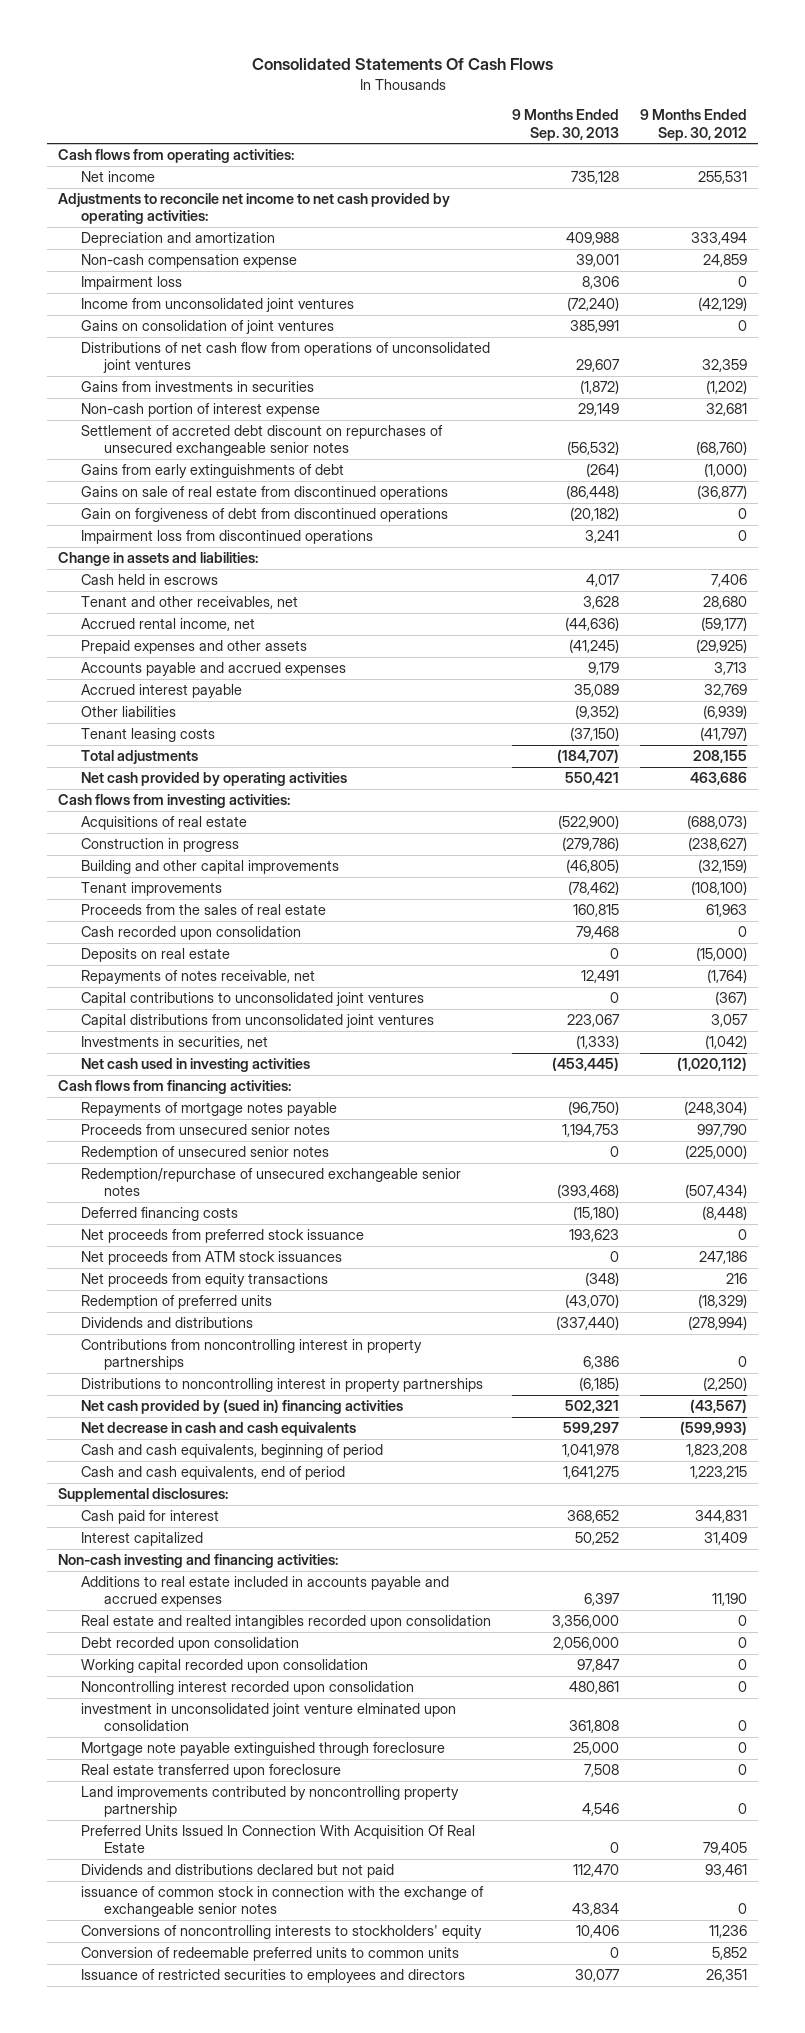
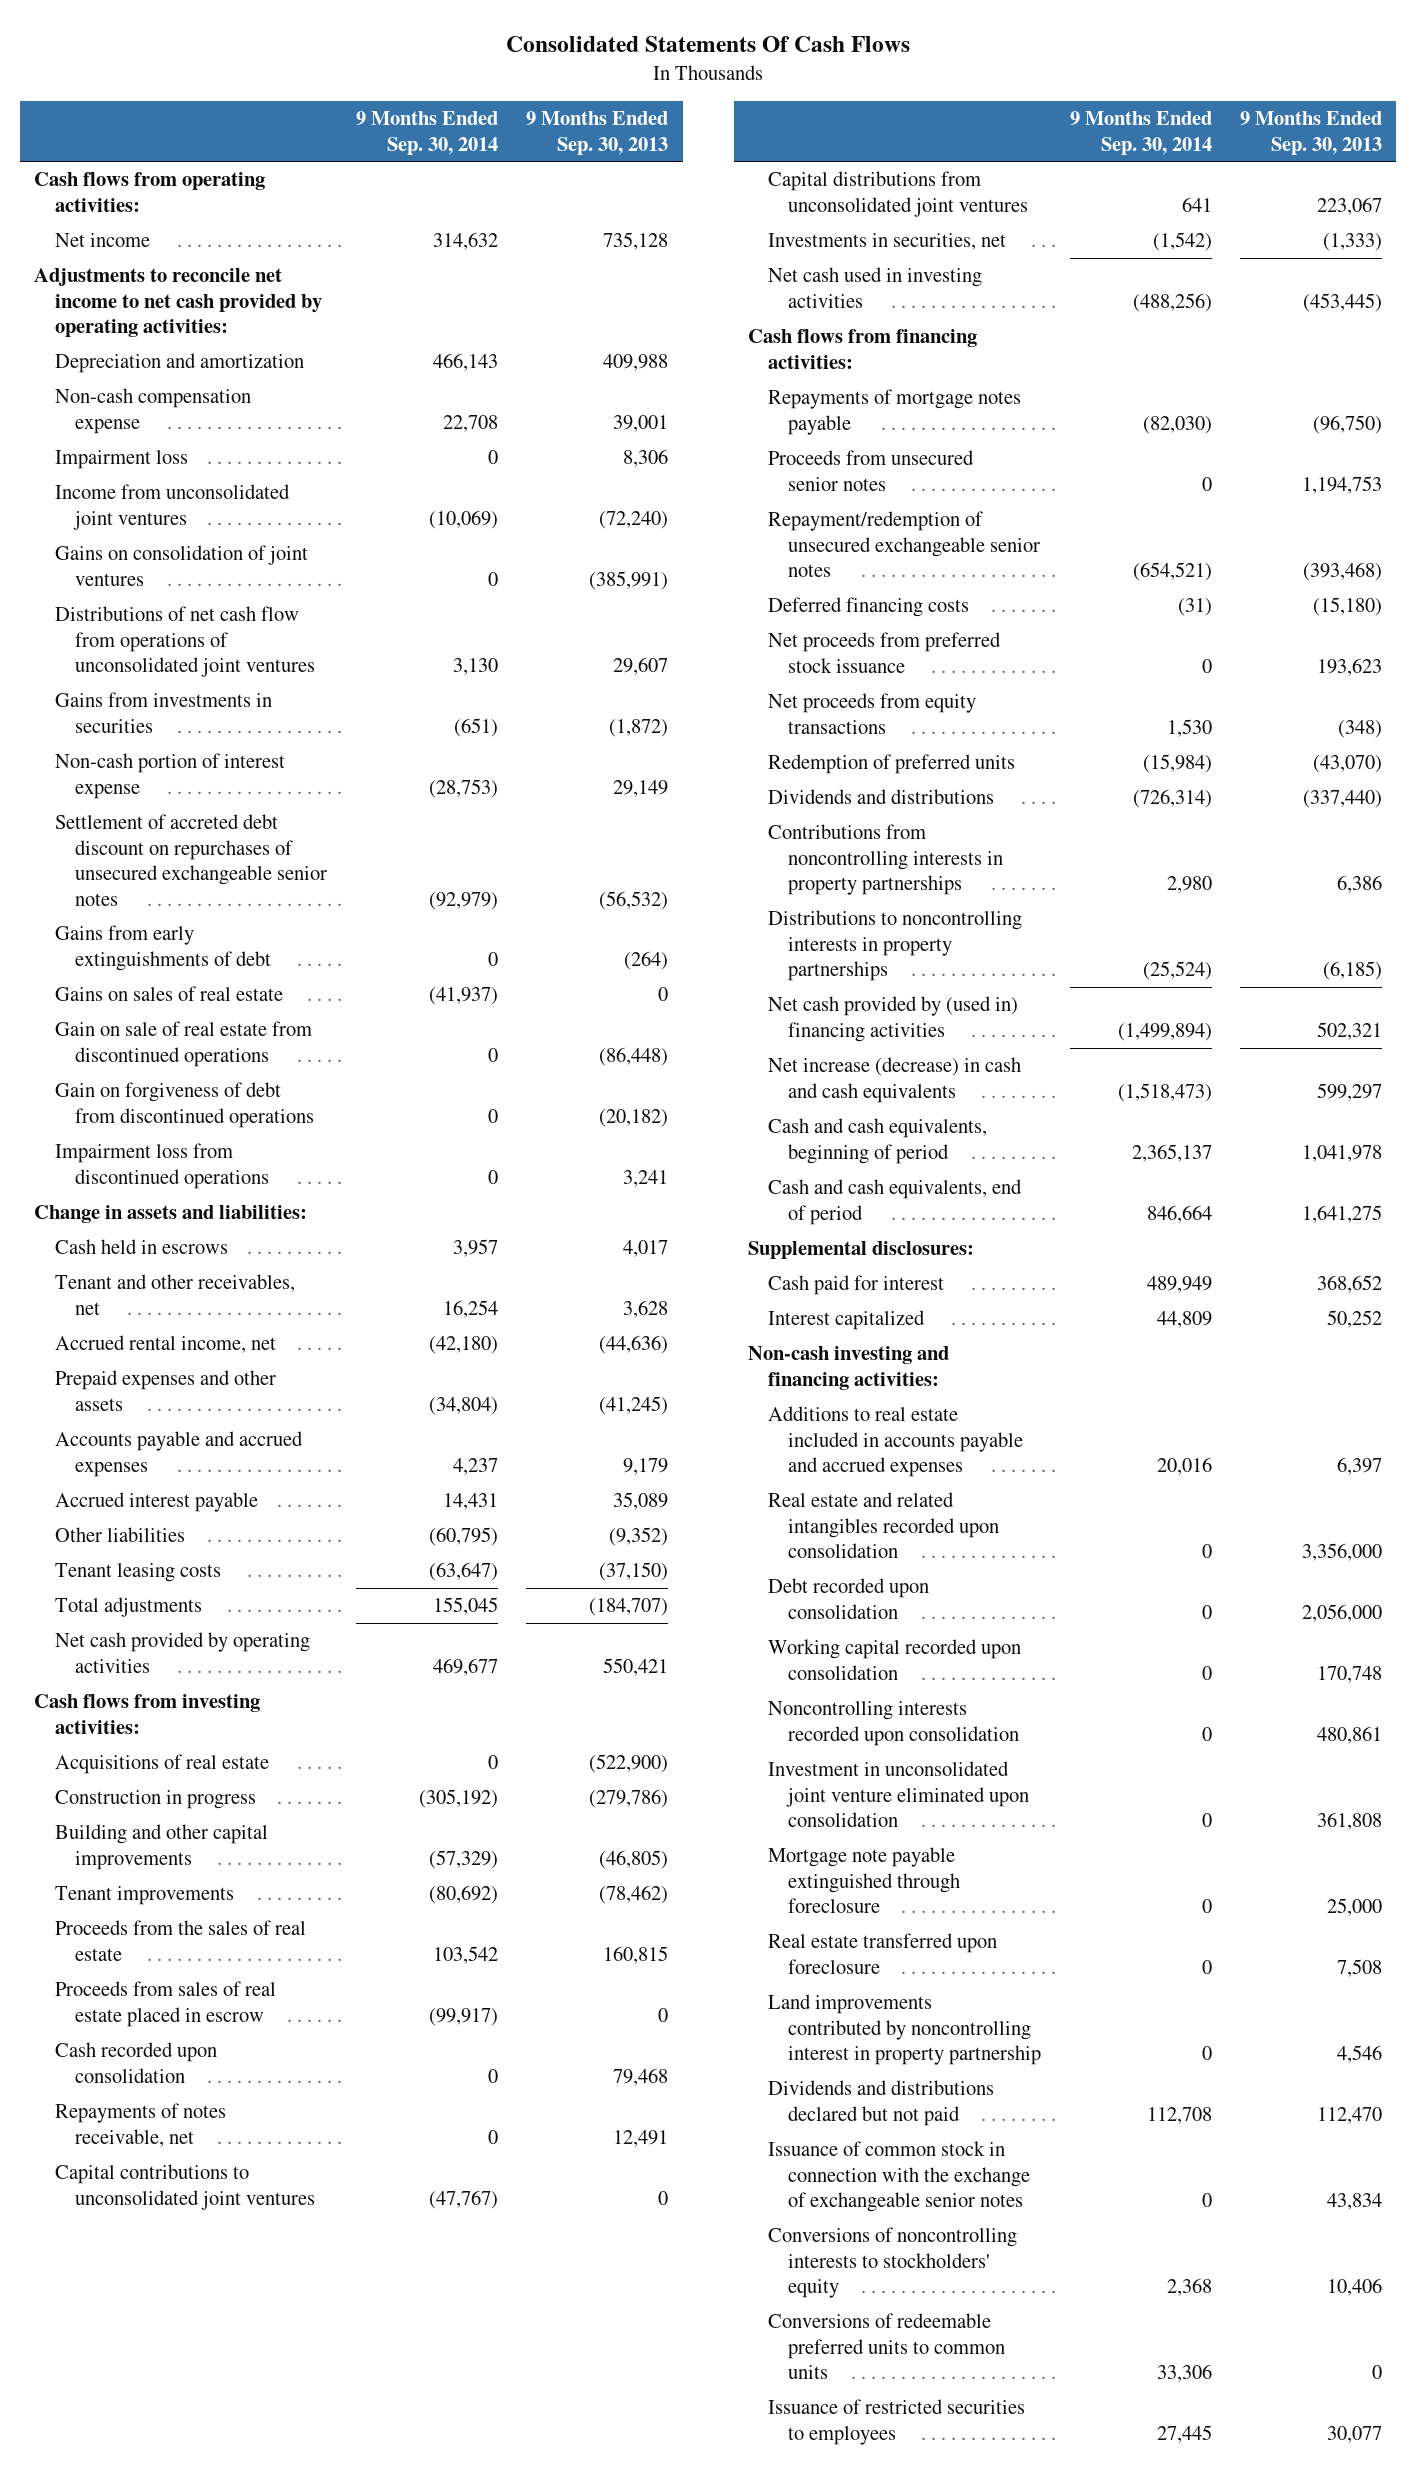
[640,109,748,141] 9 Months Ended Sep. 30, 2012 -> none
none -> [355,111,498,155] 9 Months Ended Sep. 30, 2014
[570,320,620,334] 385,991 -> [589,570,669,590] (385,991)
none -> [54,986,283,1002] Gains on sales of real estate
[80,486,448,501] Gains on sale of real estate from discontinued operations -> [54,1021,312,1067] Gain on sale of real estate from discontinued operations
none -> [54,1981,276,2027] Proceeds from sales of real estate placed in escrow
[80,948,230,963] Deposits on real estate -> none
[80,1146,329,1161] Redemption of unsecured senior notes -> none
[80,1168,461,1197] Redemption/repurchase of unsecured exchangeable senior notes -> [768,511,1041,578] Repayment/redemption of unsecured exchangeable senior notes
[80,1251,342,1266] Net proceeds from ATM stock issuances -> none
[80,1339,422,1371] Contributions from noncontrolling interest in property partnerships -> [768,824,1004,896] Contributions from noncontrolling interests in property partnerships
[80,1378,483,1393] Distributions to noncontrolling interest in property partnerships -> [768,910,1023,982] Distributions to noncontrolling interests in property partnerships
[80,1399,403,1415] Net cash provided by (sued in) financing activities -> [768,996,1019,1042] Net cash provided by (used in) financing activities
[80,1422,356,1437] Net decrease in cash and cash equivalents -> [768,1057,1022,1103] Net increase (decrease) in cash and cash equivalents
[80,1615,491,1630] Real estate and realted intangibles recorded upon consolidation -> [768,1492,1000,1559] Real estate and related intangibles recorded upon consolidation
[577,1659,621,1673] 97,847 -> [1317,1665,1383,1683] 170,748
[80,1681,414,1696] Noncontrolling interest recorded upon consolidation -> [768,1701,1020,1746] Noncontrolling interests recorded upon consolidation
[80,1703,456,1732] investment in unconsolidated joint venture elminated upon consolidation -> [768,1761,1030,1828] Investment in unconsolidated joint venture eliminated upon consolidation
[80,1825,475,1854] Preferred Units Issued In Connection With Acquisition Of Real Estate -> none
[80,1786,459,1818] Land improvements contributed by noncontrolling property partnership -> [768,1994,1042,2066] Land improvements contributed by noncontrolling interest in property partnership
[80,1886,484,1918] issuance of common stock in connection with the exchange of exchangeable senior notes -> [768,2141,1031,2213] Issuance of common stock in connection with the exchange of exchangeable senior notes
[80,1947,459,1962] Conversion of redeemable preferred units to common units -> [768,2313,1006,2380] Conversions of redeemable preferred units to common units
[80,1969,465,1984] Issuance of restricted securities to employees and directors -> [768,2399,1026,2445] Issuance of restricted securities to employees

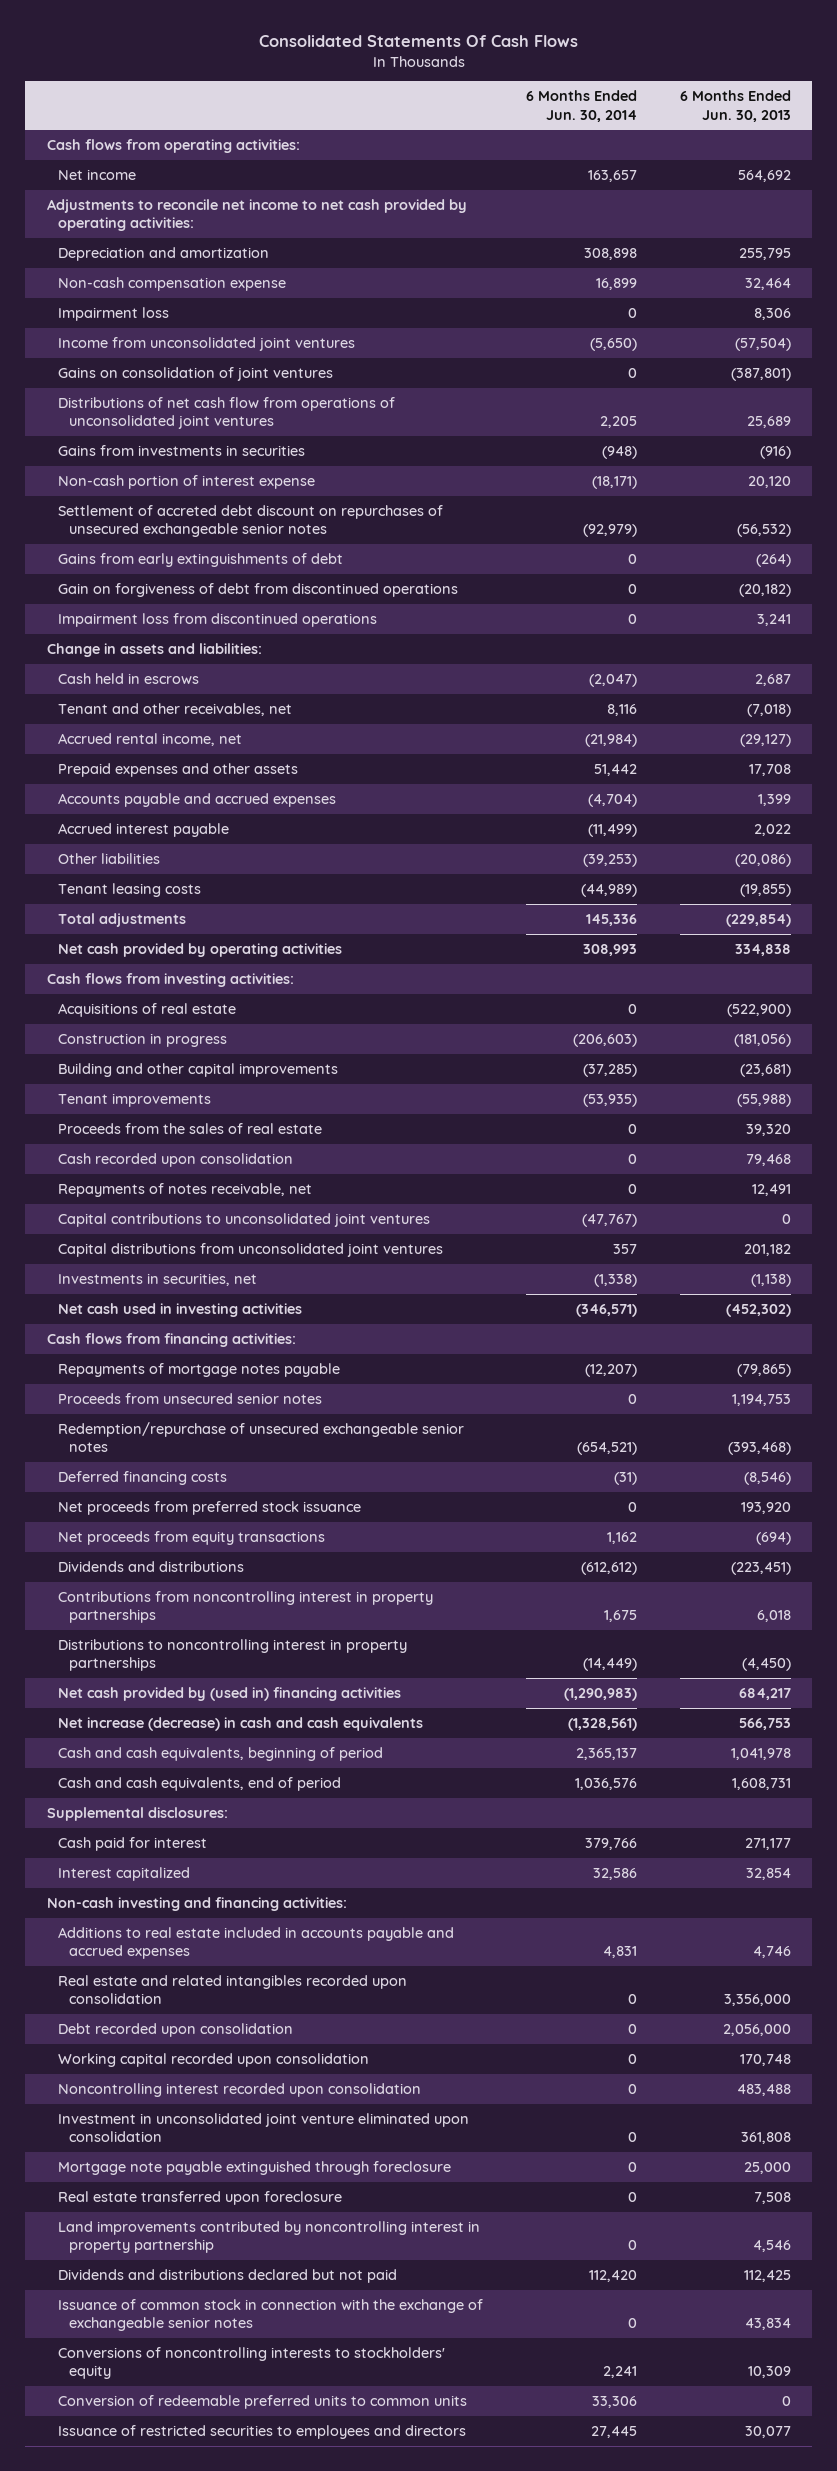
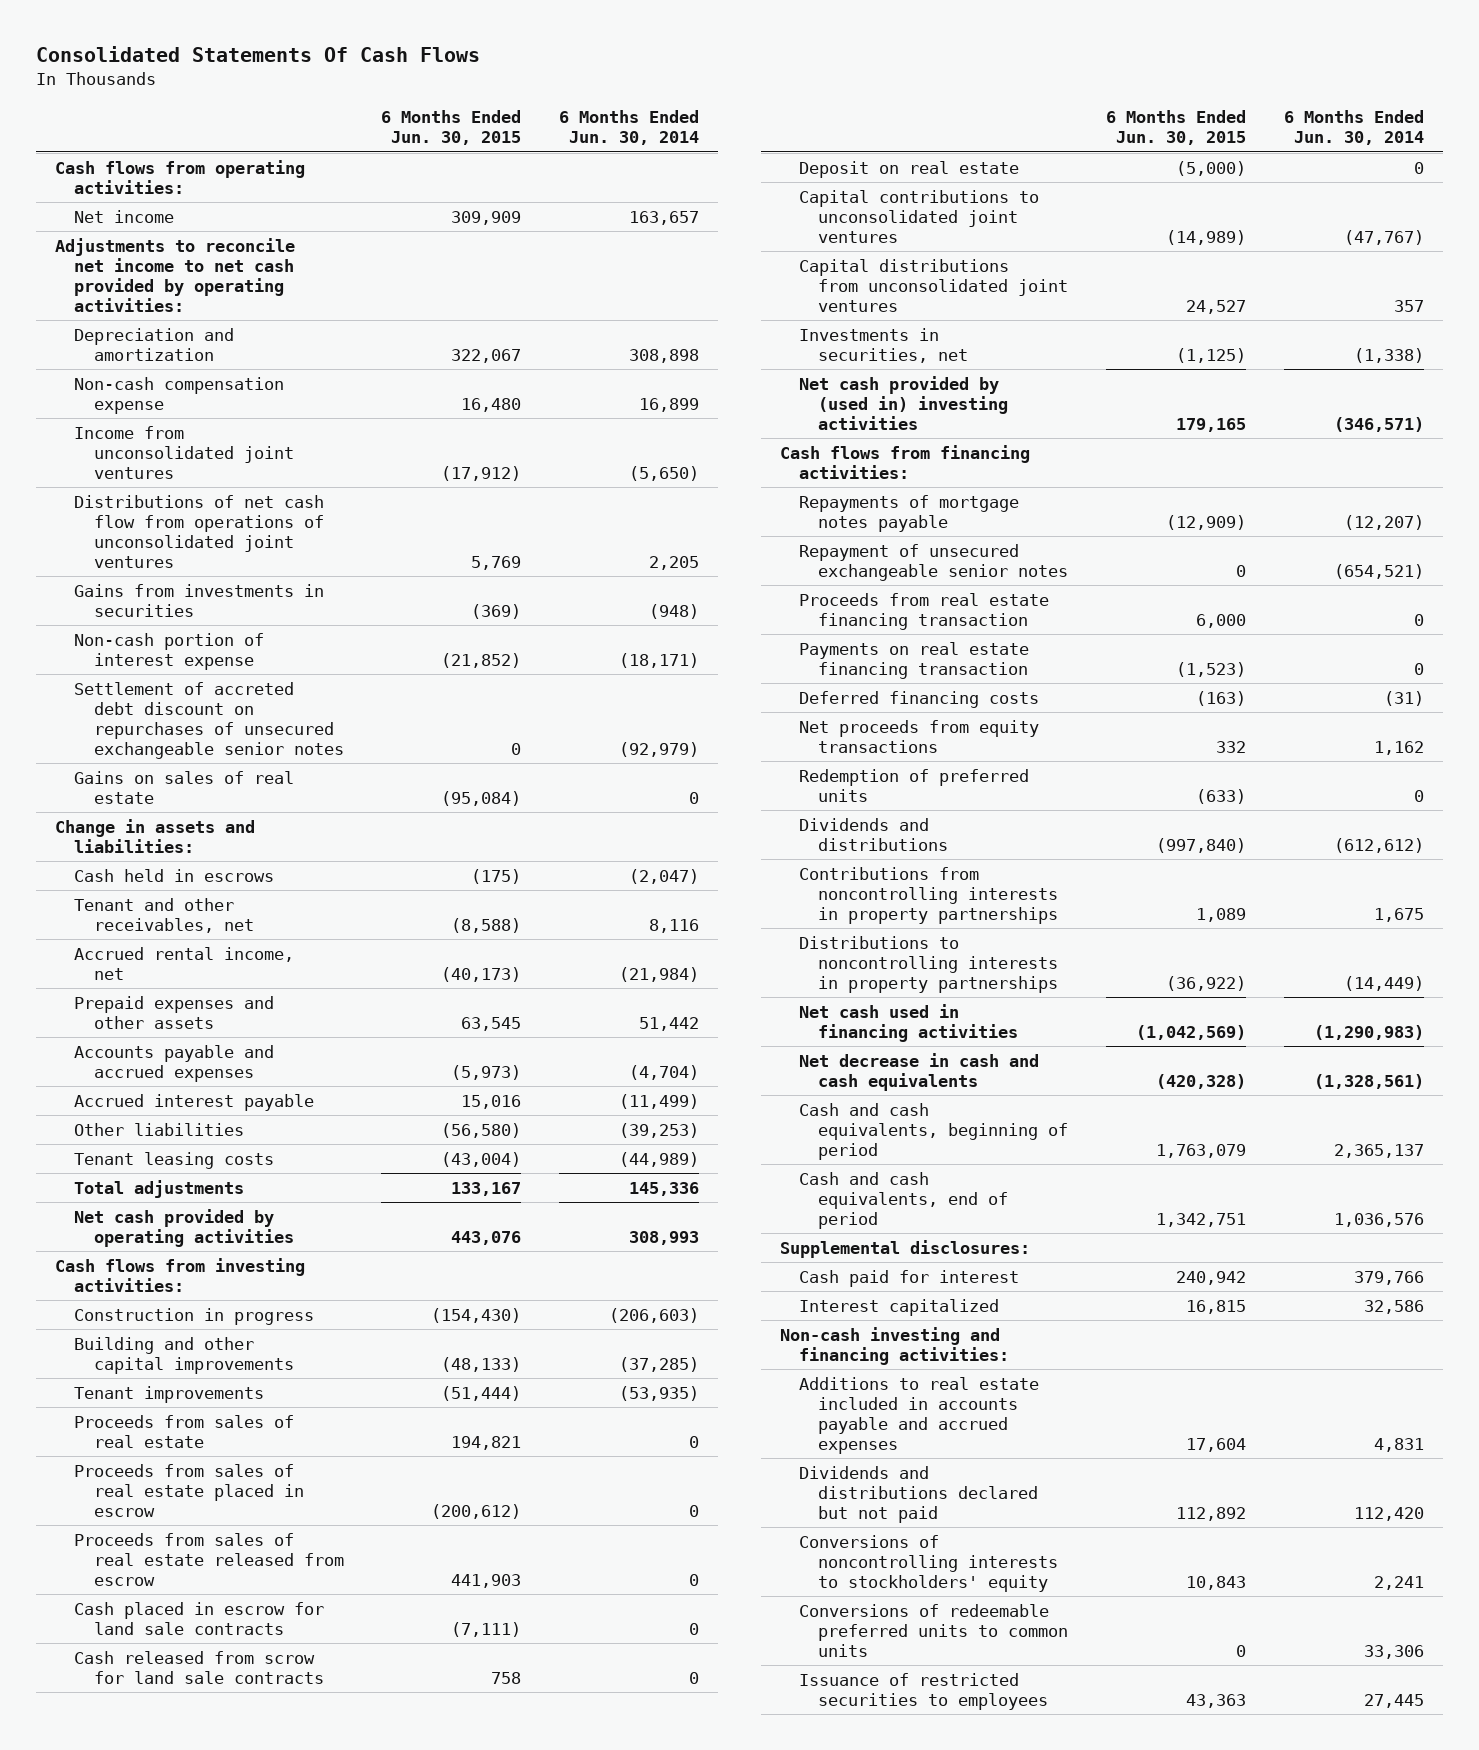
[679,89,791,122] 6 Months Ended Jun. 30, 2013 -> none
none -> [381,110,522,146] 6 Months Ended Jun. 30, 2015
[58,306,170,321] Impairment loss -> none
[58,366,334,381] Gains on consolidation of joint ventures -> none
[58,552,344,567] Gains from early extinguishments of debt -> none
[58,582,459,597] Gain on forgiveness of debt from discontinued operations -> none
[58,612,378,627] Impairment loss from discontinued operations -> none
none -> [74,770,295,804] Gains on sales of real estate
[58,1002,237,1017] Acquisitions of real estate -> none
[58,1152,294,1167] Cash recorded upon consolidation -> none
[58,1182,313,1197] Repayments of notes receivable, net -> none
[58,1122,323,1134] Proceeds from the sales of real estate -> [74,1414,295,1448] Proceeds from sales of real estate
none -> [74,1463,304,1517] Proceeds from sales of real estate placed in escrow
none -> [74,1532,344,1586] Proceeds from sales of real estate released from escrow
none -> [74,1601,325,1635] Cash placed in escrow for land sale contracts
none -> [74,1650,324,1684] Cash released from scrow for land sale contracts
none -> [798,160,1019,178] Deposit on real estate
[58,1302,303,1317] Net cash used in investing activities -> [798,375,1009,430] Net cash provided by (used in) investing activities
[58,1392,323,1404] Proceeds from unsecured senior notes -> none
[58,1421,465,1453] Redemption/repurchase of unsecured exchangeable senior notes -> [798,543,1069,581] Repayment of unsecured exchangeable senior notes
none -> [798,592,1049,630] Proceeds from real estate financing transaction
none -> [798,641,1029,679] Payments on real estate financing transaction
[58,1500,362,1515] Net proceeds from preferred stock issuance -> none
none -> [798,768,1029,802] Redemption of preferred units
[58,1590,434,1624] Contributions from noncontrolling interest in property partnerships -> [798,866,1059,924] Contributions from noncontrolling interests in property partnerships
[58,1638,408,1672] Distributions to noncontrolling interest in property partnerships -> [798,935,1059,993] Distributions to noncontrolling interests in property partnerships
[58,1686,402,1701] Net cash provided by (used in) financing activities -> [798,1003,1019,1042] Net cash used in financing activities
[58,1716,424,1731] Net increase (decrease) in cash and cash equivalents -> [798,1052,1039,1091] Net decrease in cash and cash equivalents
[58,1974,408,2005] Real estate and related intangibles recorded upon consolidation -> none
[58,2022,294,2037] Debt recorded upon consolidation -> none
[58,2052,370,2067] Working capital recorded upon consolidation -> none
[58,2082,422,2097] Noncontrolling interest recorded upon consolidation -> none
[58,2112,470,2143] Investment in unconsolidated joint venture eliminated upon consolidation -> none
[58,2160,452,2175] Mortgage note payable extinguished through foreclosure -> none
[58,2190,343,2205] Real estate transferred upon foreclosure -> none
[58,2220,481,2254] Land improvements contributed by noncontrolling interest in property partnership -> none
[58,2298,484,2332] Issuance of common stock in connection with the exchange of exchangeable senior notes -> none
[58,2394,468,2409] Conversion of redeemable preferred units to common units -> [798,1603,1069,1657] Conversions of redeemable preferred units to common units
[58,2424,467,2439] Issuance of restricted securities to employees and directors -> [798,1672,1049,1710] Issuance of restricted securities to employees

